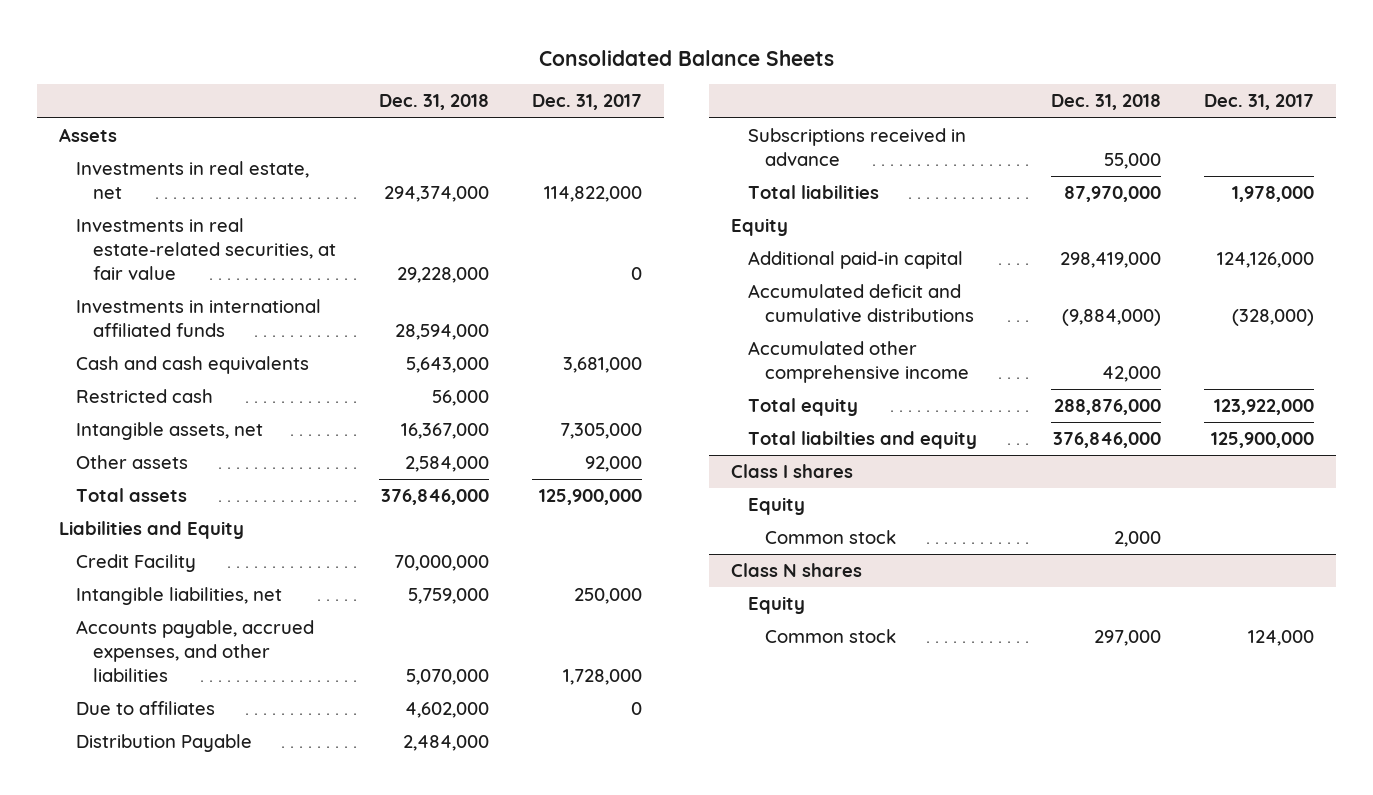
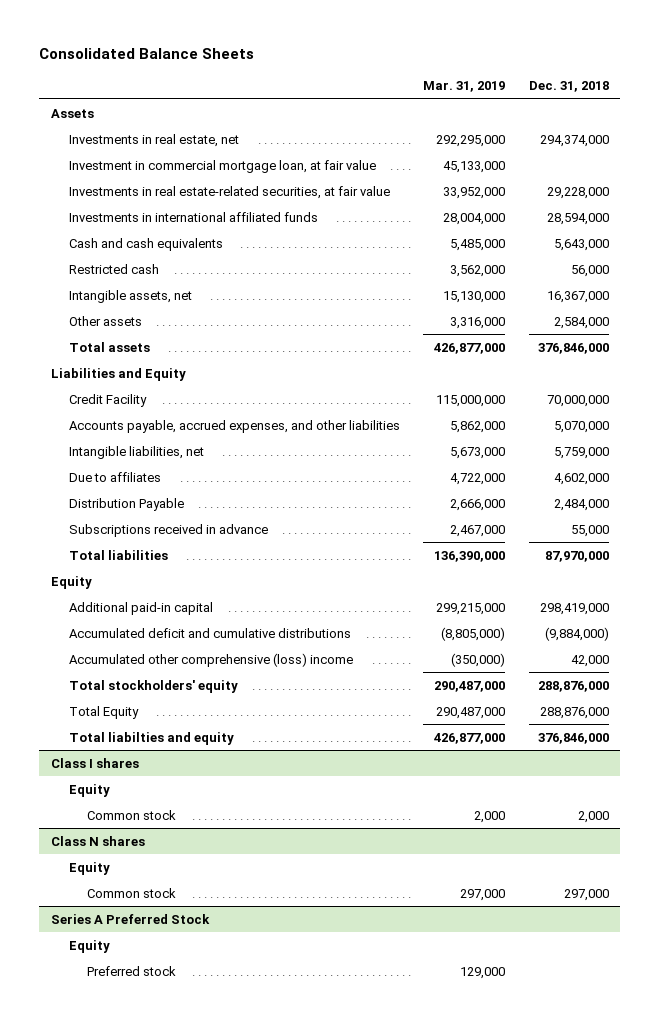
[532,94,643,111] Dec. 31, 2017 -> none
none -> [423,81,506,93] Mar. 31, 2019
none -> [68,159,376,173] Investment in commercial mortgage loan, at fair value
[75,587,282,606] Intangible liabilities, net -> [68,445,204,459] Intangible liabilities, net
[747,341,969,383] Accumulated other comprehensive income -> [68,652,353,667] Accumulated other comprehensive (loss) income
[747,398,858,417] Total equity -> [68,679,238,693] Total stockholders' equity
none -> [68,705,139,719] Total Equity
none -> [50,913,210,924] Series A Preferred Stock
none -> [68,939,110,953] Equity
none -> [86,965,176,976] Preferred stock

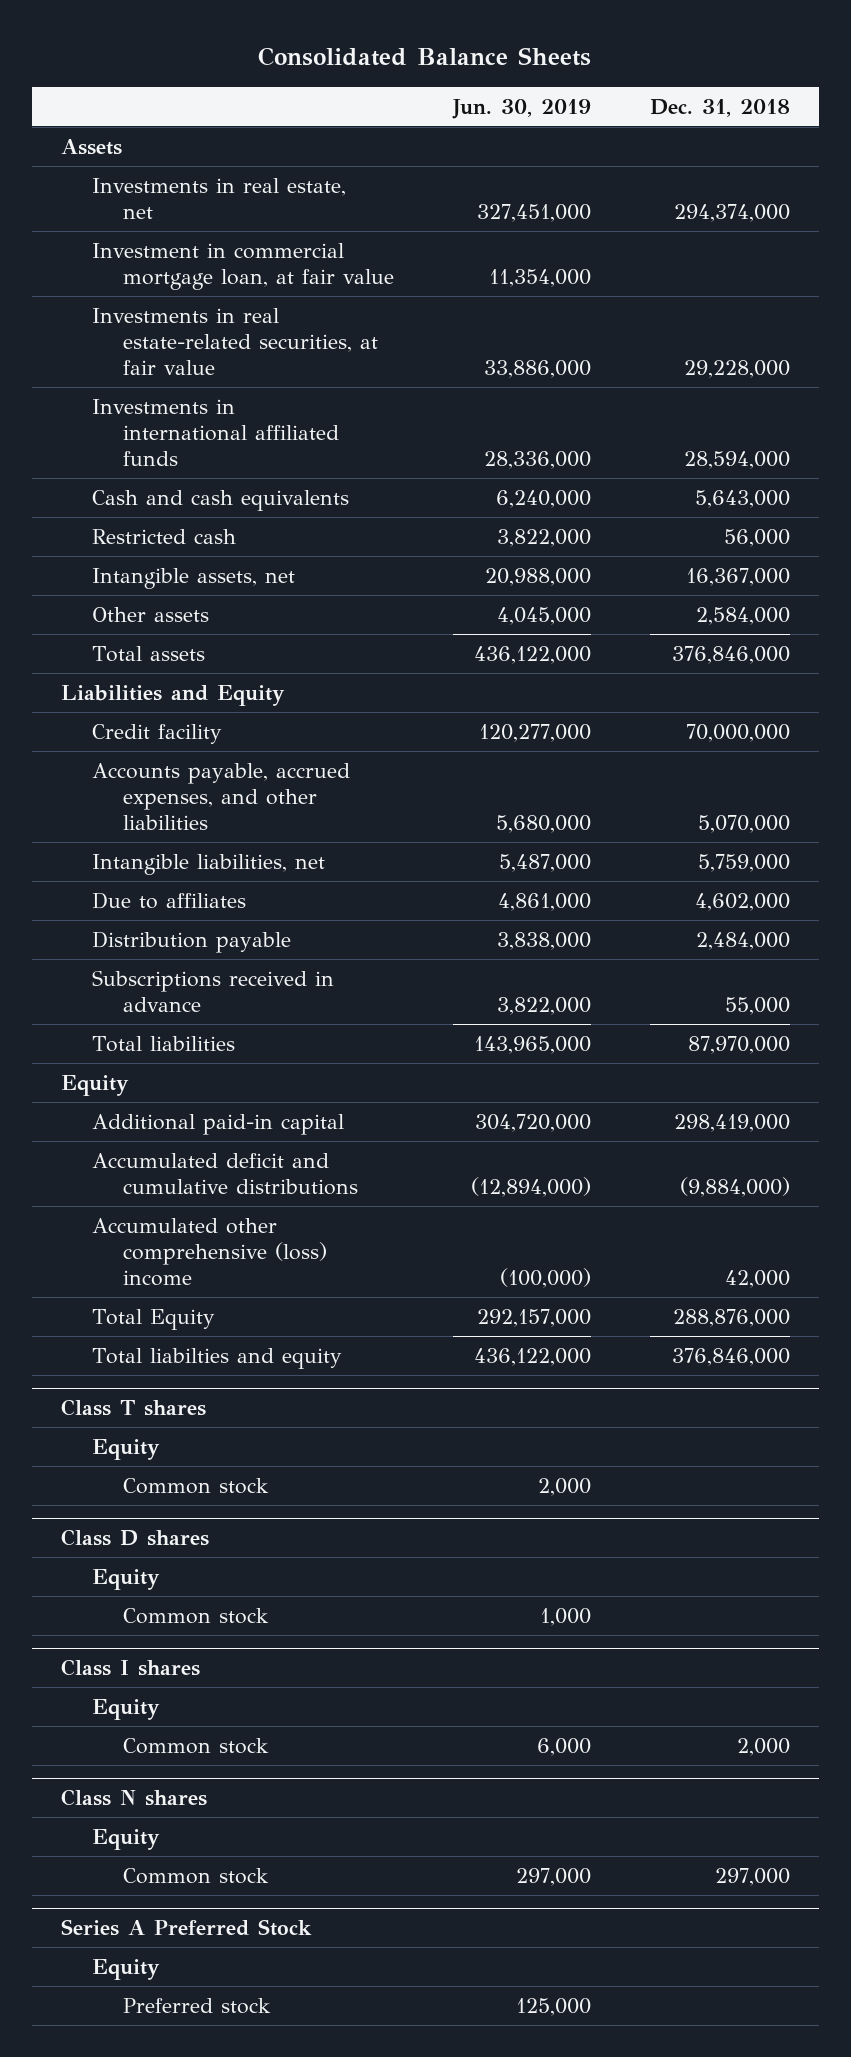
[423,81,506,93] Mar. 31, 2019 -> none
none -> [451,98,591,119] Jun. 30, 2019
[68,393,147,407] Credit Facility -> [92,723,223,744] Credit facility
[68,497,184,511] Distribution Payable -> [92,930,292,953] Distribution payable
[68,679,238,693] Total stockholders' equity -> none
none -> [61,1398,207,1416] Class T shares
none -> [92,1438,161,1460] Equity
none -> [123,1477,270,1494] Common stock
none -> [61,1528,210,1546] Class D shares
none -> [92,1568,161,1590] Equity
none -> [123,1607,270,1624] Common stock

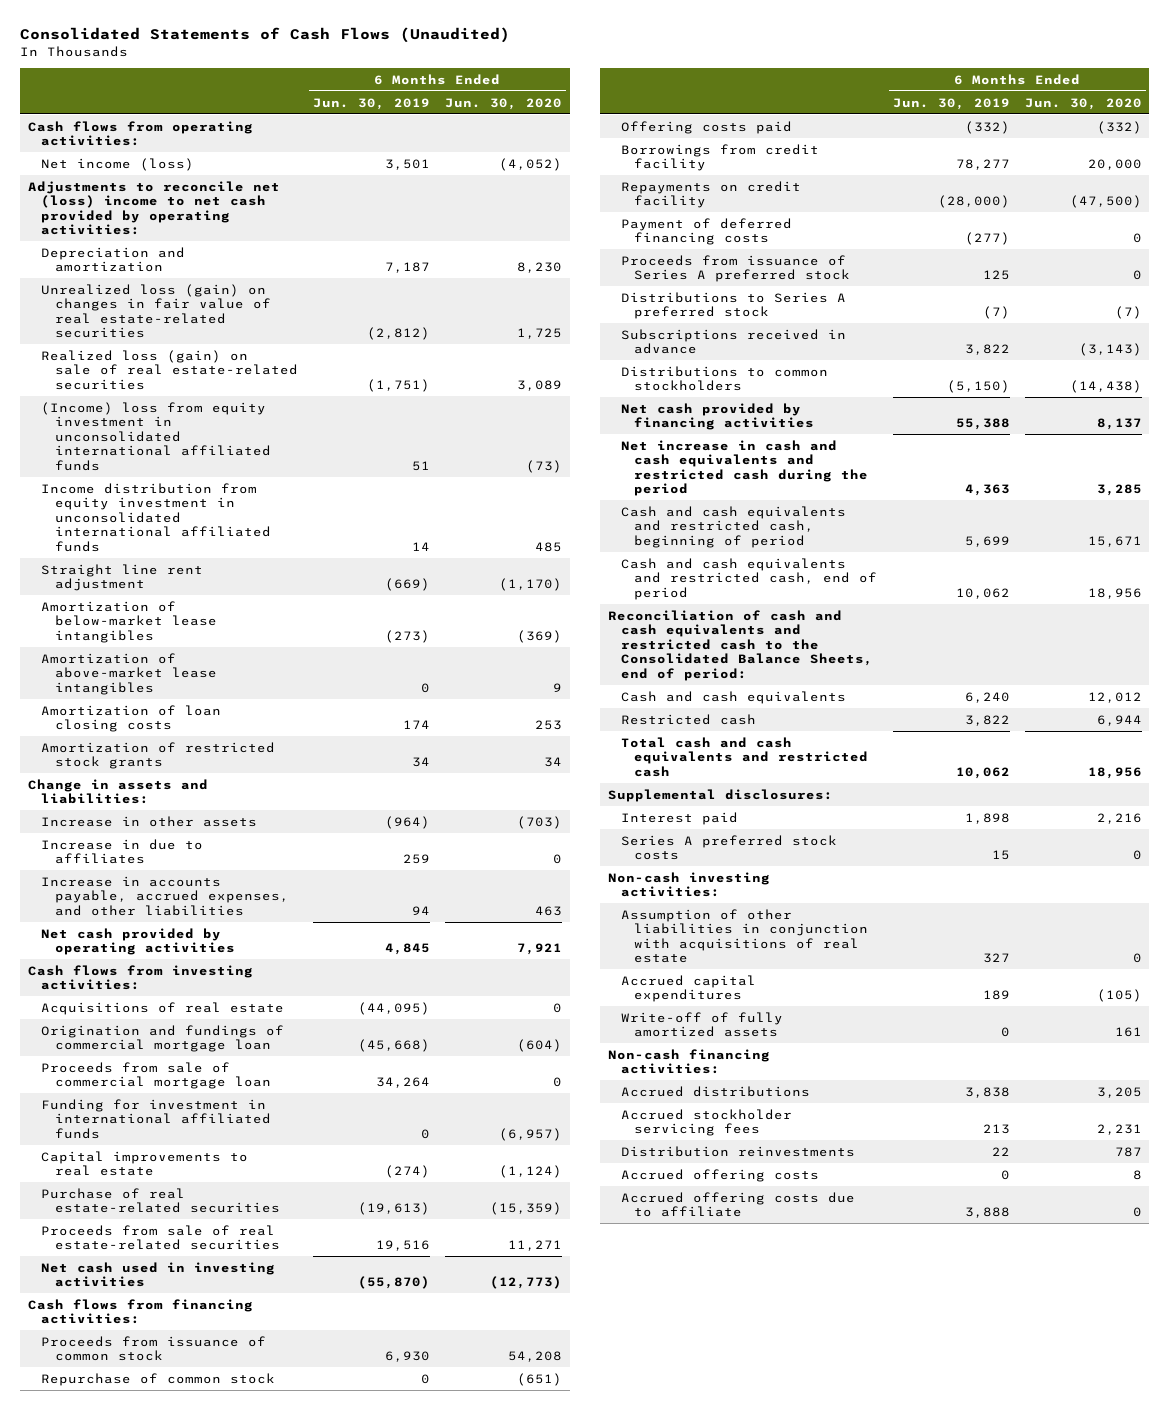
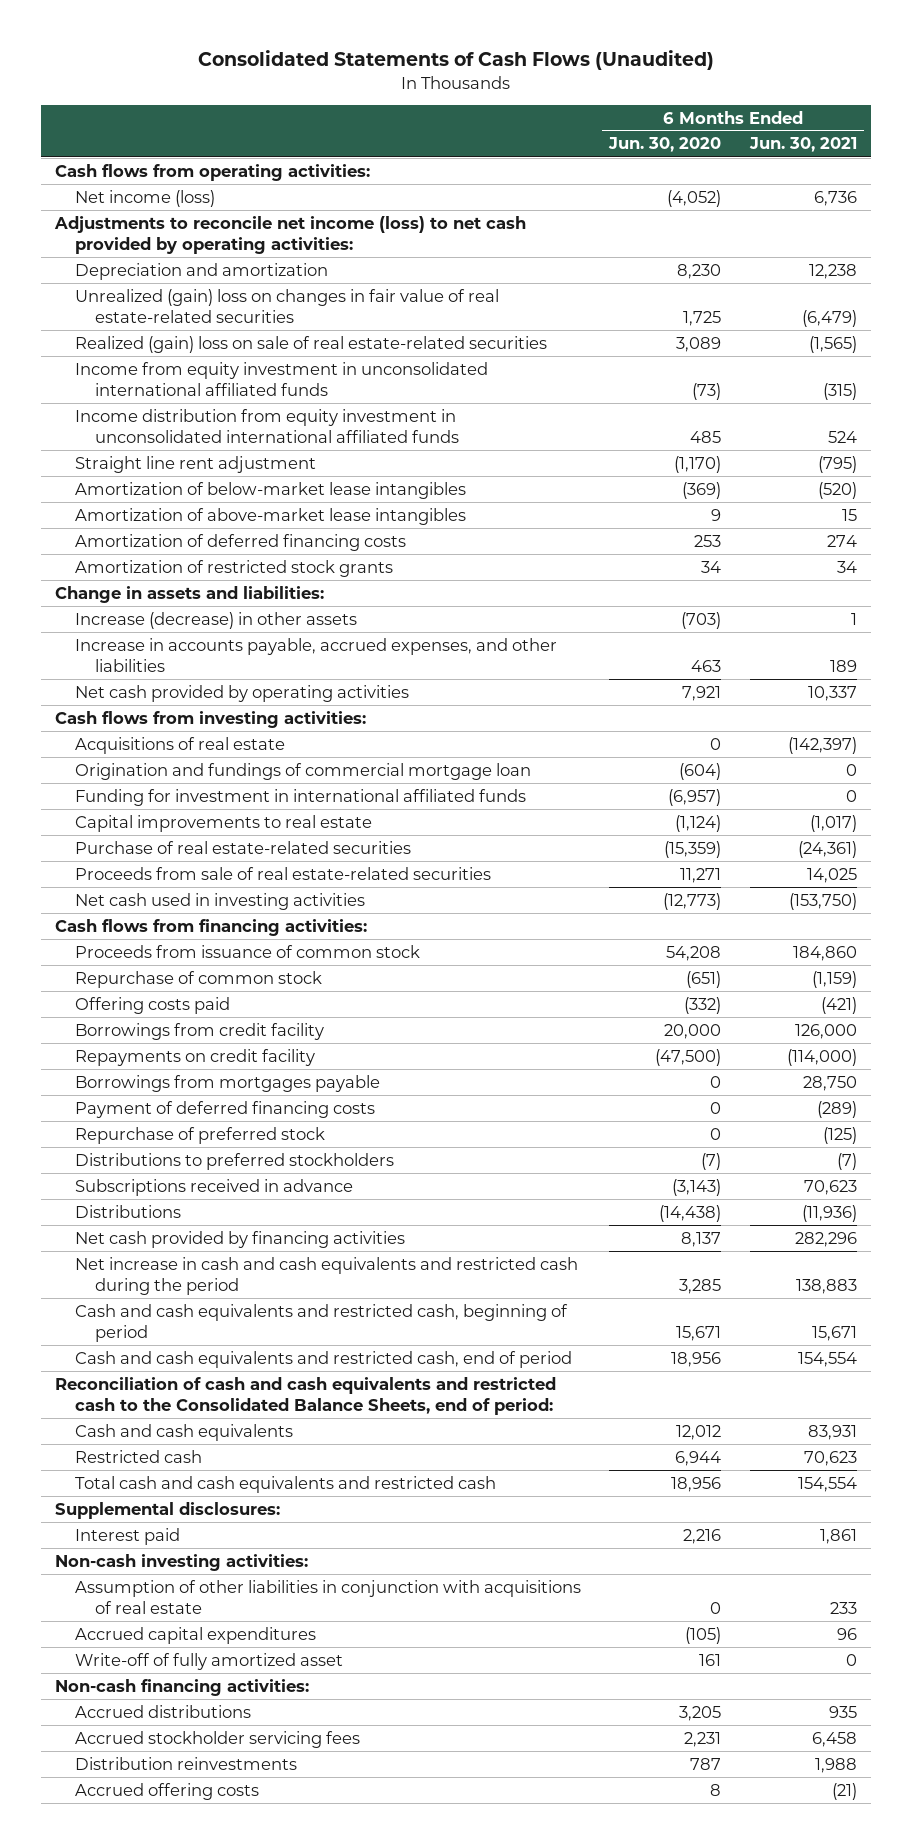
[312,97,430,110] Jun. 30, 2019 -> none
none -> [748,137,857,153] Jun. 30, 2021
[28,180,281,236] Adjustments to reconcile net (loss) income to net cash provided by operating activities: -> [54,215,527,254] Adjustments to reconcile net income (loss) to net cash provided by operating activities:
[41,283,271,339] Unrealized loss (gain) on changes in fair value of real estate-related securities -> [74,288,499,323] Unrealized (gain) loss on changes in fair value of real estate-related securities
[41,349,298,390] Realized loss (gain) on sale of real estate-related securities -> [74,335,547,353] Realized (gain) loss on sale of real estate-related securities
[41,401,271,471] (Income) loss from equity investment in unconsolidated international affiliated funds -> [74,361,488,396] Income from equity investment in unconsolidated international affiliated funds
[41,704,222,733] Amortization of loan closing costs -> [74,533,406,551] Amortization of deferred financing costs
[41,838,204,865] Increase in due to affiliates -> none
[41,815,258,827] Increase in other assets -> [74,611,357,629] Increase (decrease) in other assets
[41,1061,271,1090] Proceeds from sale of commercial mortgage loan -> none
none -> [74,1074,380,1092] Borrowings from mortgages payable
[621,254,851,283] Proceeds from issuance of Series A preferred stock -> none
none -> [74,1126,325,1144] Repurchase of preferred stock
[621,291,847,320] Distributions to Series A preferred stock -> [74,1152,394,1170] Distributions to preferred stockholders
[621,365,829,392] Distributions to common stockholders -> [74,1204,181,1218] Distributions
[621,834,838,861] Series A preferred stock costs -> none
[621,1011,784,1038] Write-off of fully amortized assets -> [74,1652,343,1670] Write-off of fully amortized asset
[621,1191,856,1218] Accrued offering costs due to affiliate -> none

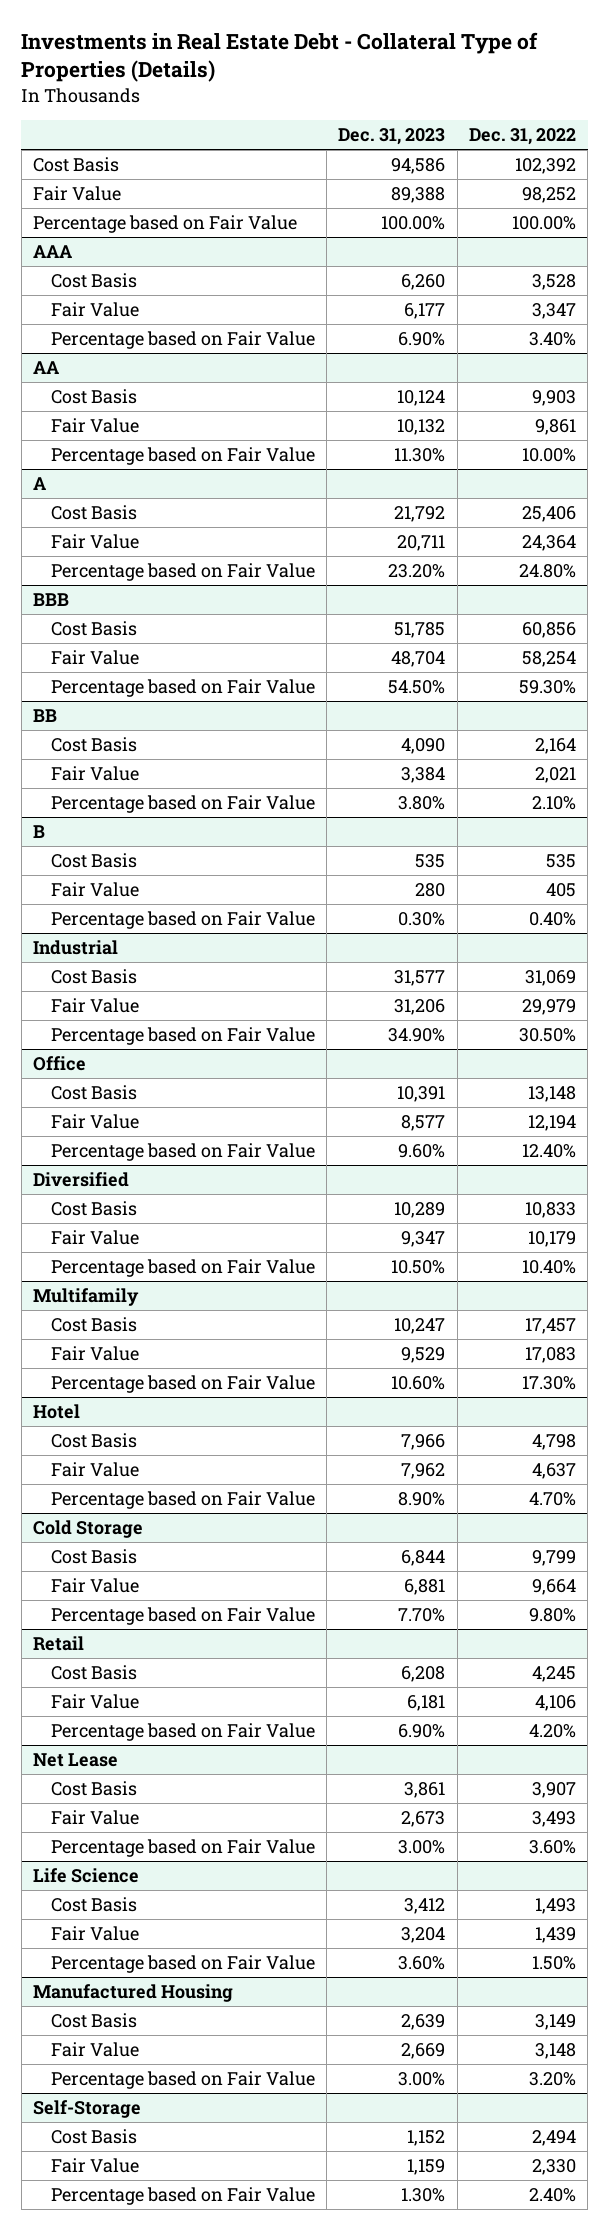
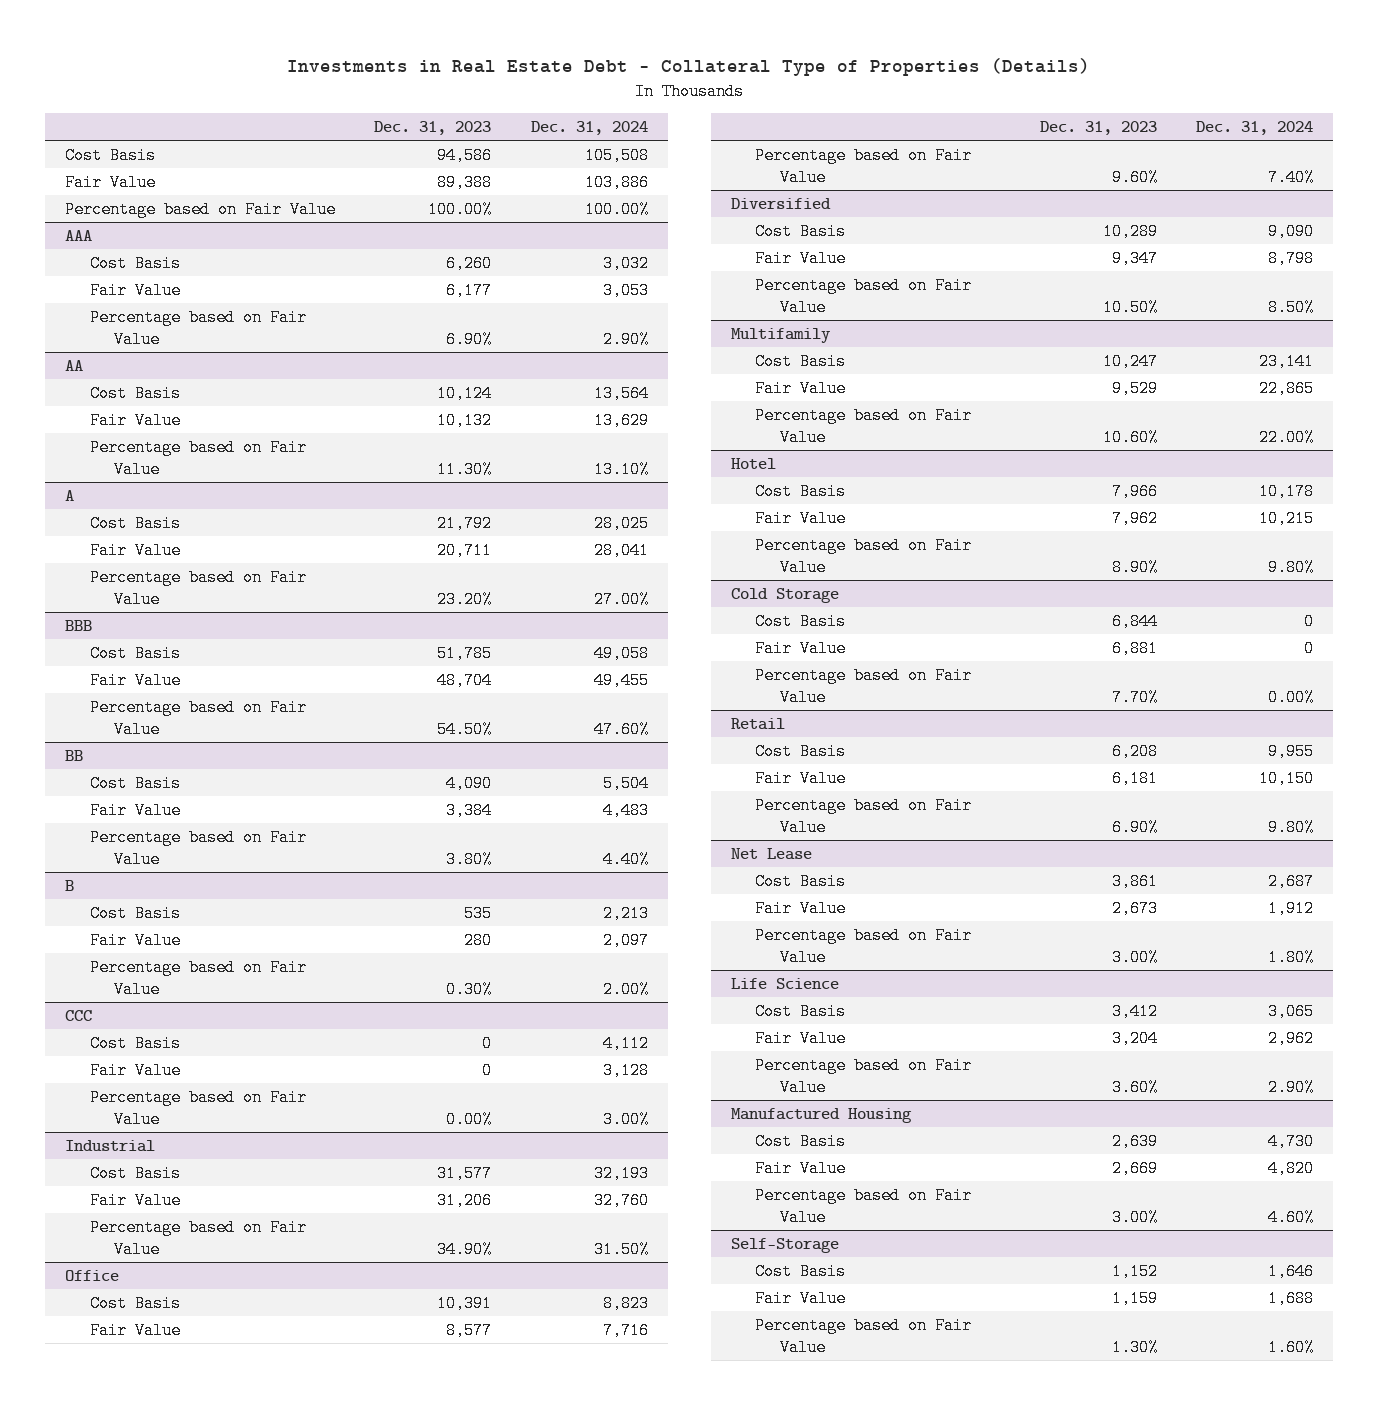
[468,128,576,146] Dec. 31, 2022 -> none
none -> [530,120,648,135] Dec. 31, 2024
none -> [65,1009,93,1021] CCC
none -> [89,1034,181,1052] Cost Basis
none -> [89,1061,181,1079] Fair Value
none -> [89,1088,307,1128] Percentage based on Fair Value

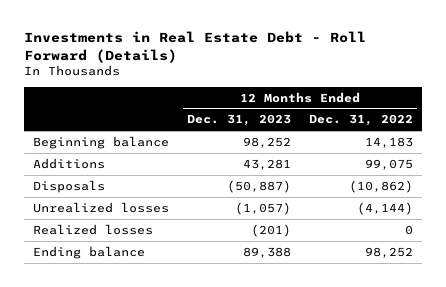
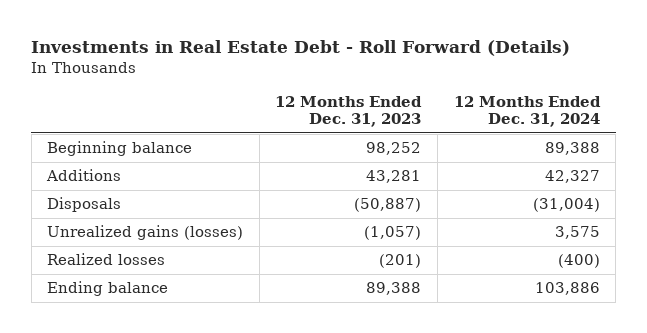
[308,114,413,127] Dec. 31, 2022 -> none
none -> [453,95,601,128] 12 Months Ended Dec. 31, 2024
[33,201,170,213] Unrealized losses -> [47,225,244,241] Unrealized gains (losses)

